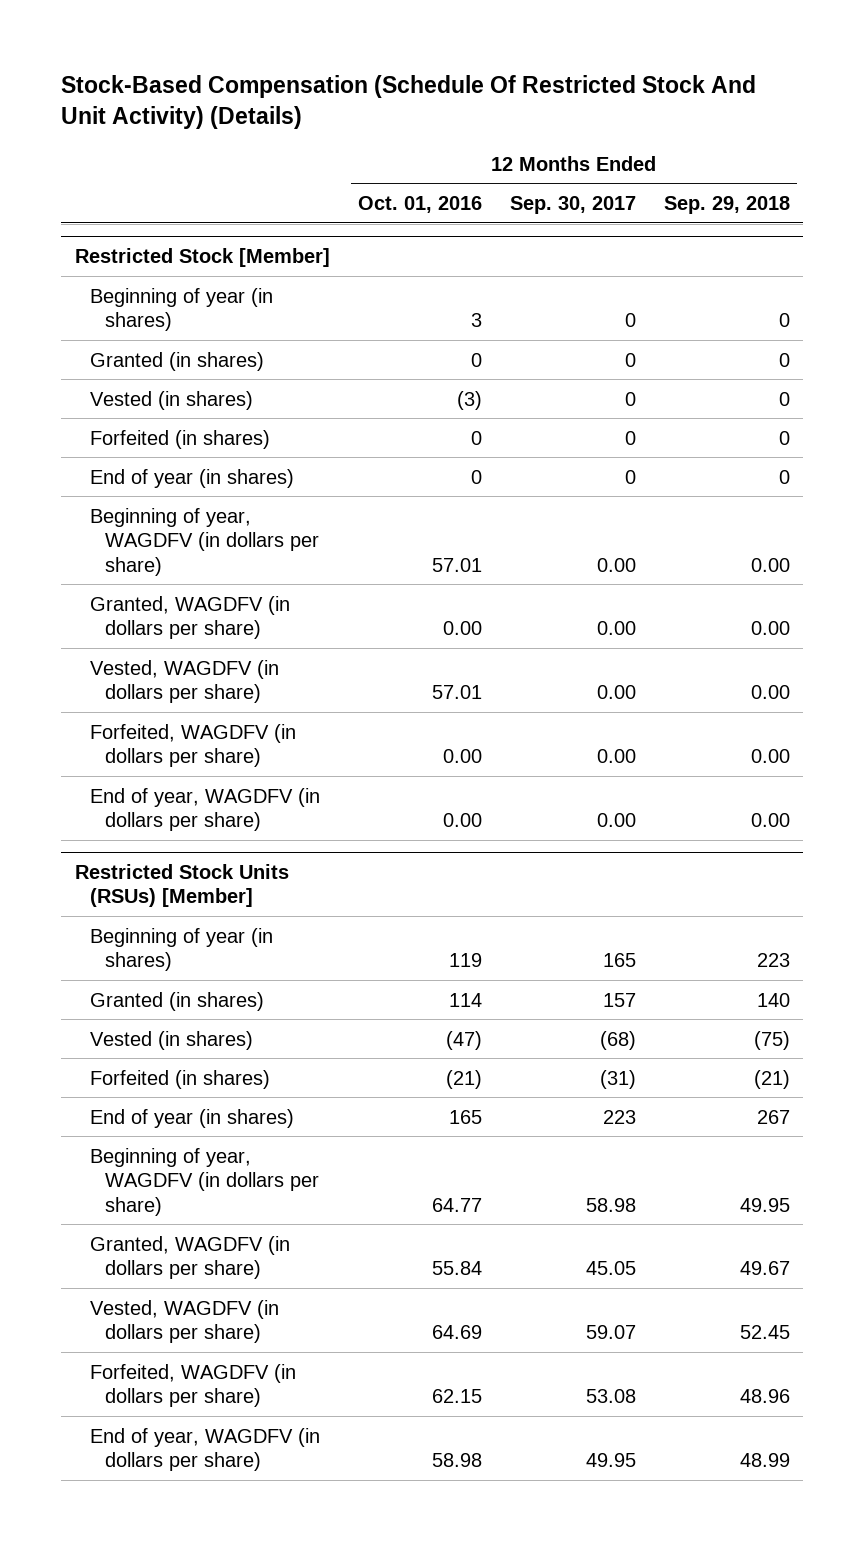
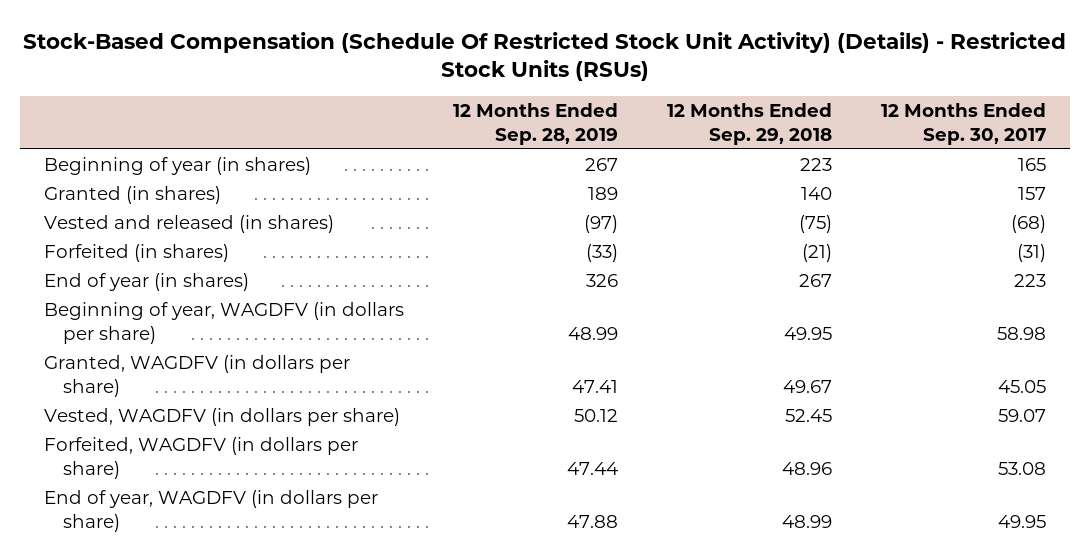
[61,74,757,130] Stock-Based Compensation (Schedule Of Restricted Stock And Unit Activity) (Details) -> [23,31,1067,82] Stock-Based Compensation (Schedule Of Restricted Stock Unit Activity) (Details) - Restricted Stock Units (RSUs)
[358,195,483,213] Oct. 01, 2016 -> none
none -> [453,102,619,145] 12 Months Ended Sep. 28, 2019
[75,247,331,267] Restricted Stock [Member] -> none
[90,287,274,332] Beginning of year (in shares) -> none
[90,351,265,371] Granted (in shares) -> none
[90,390,254,410] Vested (in shares) -> none
[90,429,271,449] Forfeited (in shares) -> none
[90,468,295,488] End of year (in shares) -> none
[90,507,320,576] Beginning of year, WAGDFV (in dollars per share) -> none
[90,595,291,640] Granted, WAGDFV (in dollars per share) -> none
[90,659,280,704] Vested, WAGDFV (in dollars per share) -> none
[90,723,297,768] Forfeited, WAGDFV (in dollars per share) -> none
[90,787,321,832] End of year, WAGDFV (in dollars per share) -> none
[75,863,290,908] Restricted Stock Units (RSUs) [Member] -> none
[90,1030,254,1050] Vested (in shares) -> [44,215,335,234] Vested and released (in shares)

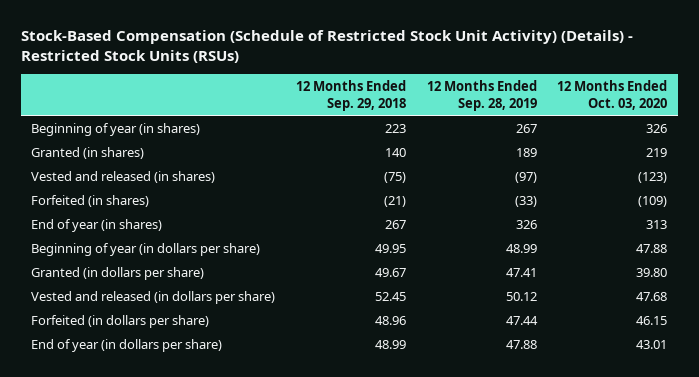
[23,31,1067,82] Stock-Based Compensation (Schedule Of Restricted Stock Unit Activity) (Details) - Restricted Stock Units (RSUs) -> [20,30,633,64] Stock-Based Compensation (Schedule of Restricted Stock Unit Activity) (Details) - Restricted Stock Units (RSUs)
[880,102,1046,145] 12 Months Ended Sep. 30, 2017 -> none
none -> [557,80,668,111] 12 Months Ended Oct. 03, 2020
[44,302,405,344] Beginning of year, WAGDFV (in dollars per share) -> [31,242,261,256] Beginning of year (in dollars per share)
[44,355,351,397] Granted, WAGDFV (in dollars per share) -> [31,266,205,280] Granted (in dollars per share)
[44,408,401,427] Vested, WAGDFV (in dollars per share) -> [31,290,276,304] Vested and released (in dollars per share)
[44,437,359,479] Forfeited, WAGDFV (in dollars per share) -> [31,314,210,328] Forfeited (in dollars per share)
[44,490,379,532] End of year, WAGDFV (in dollars per share) -> [31,338,223,352] End of year (in dollars per share)

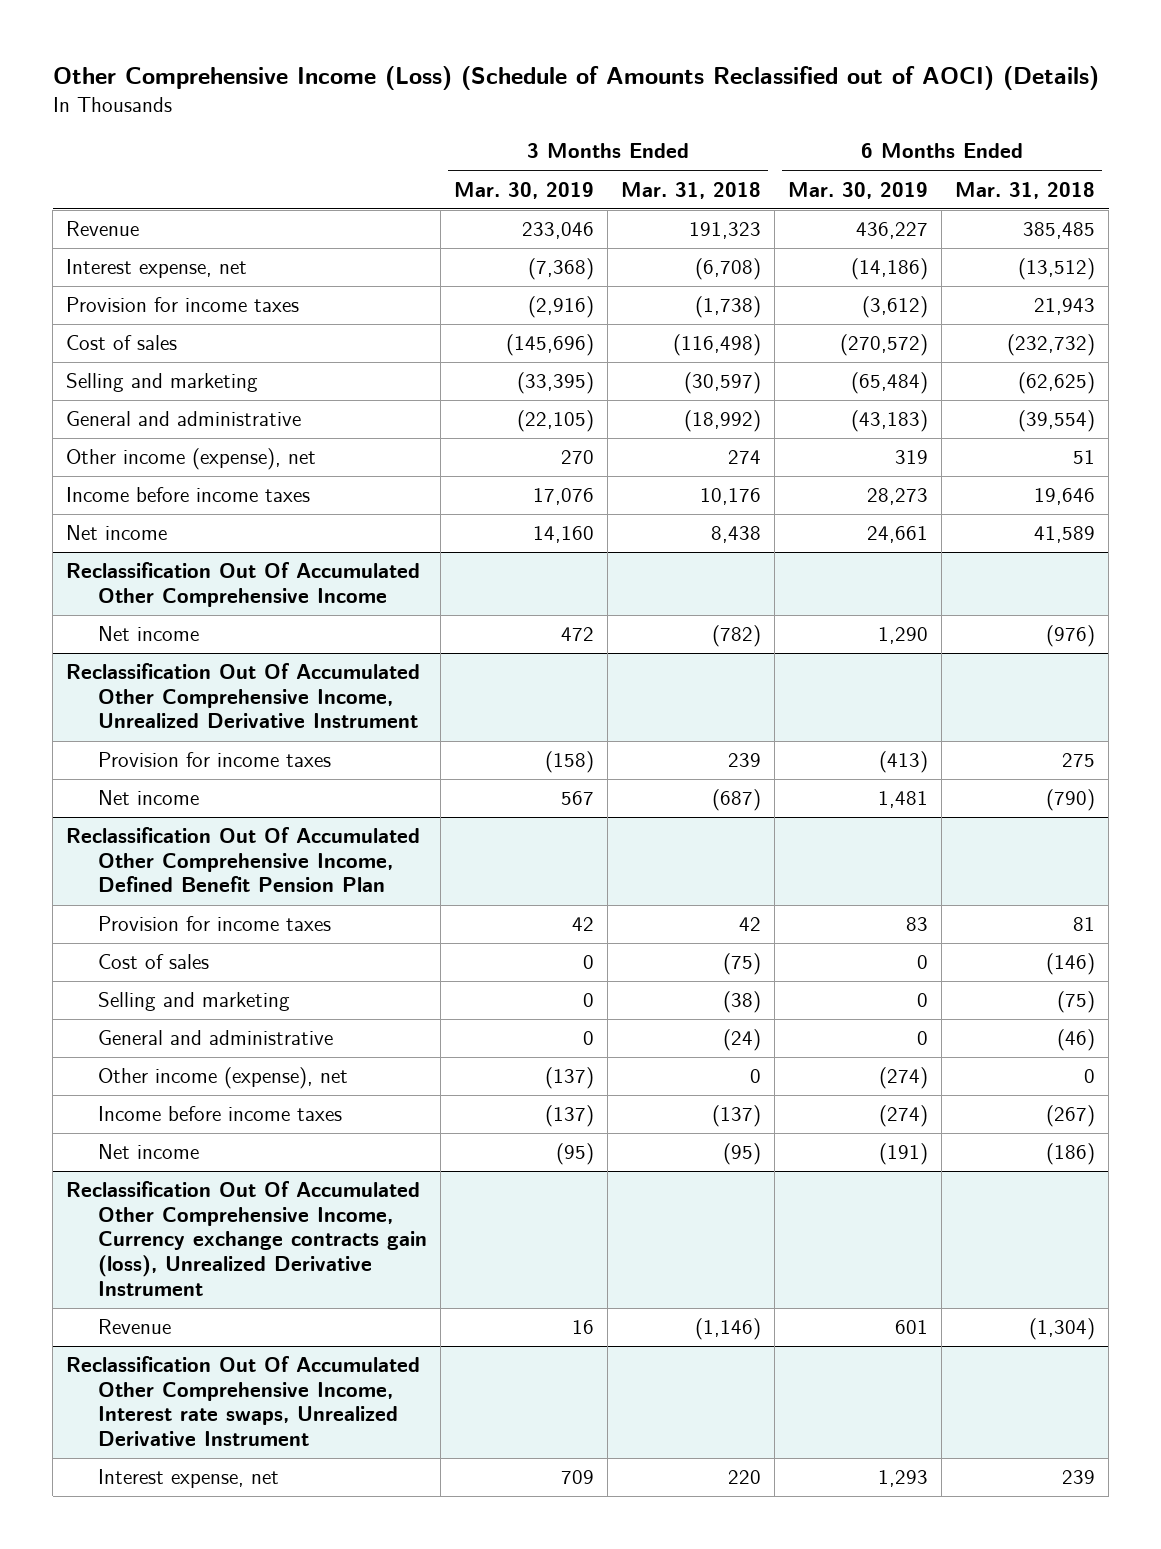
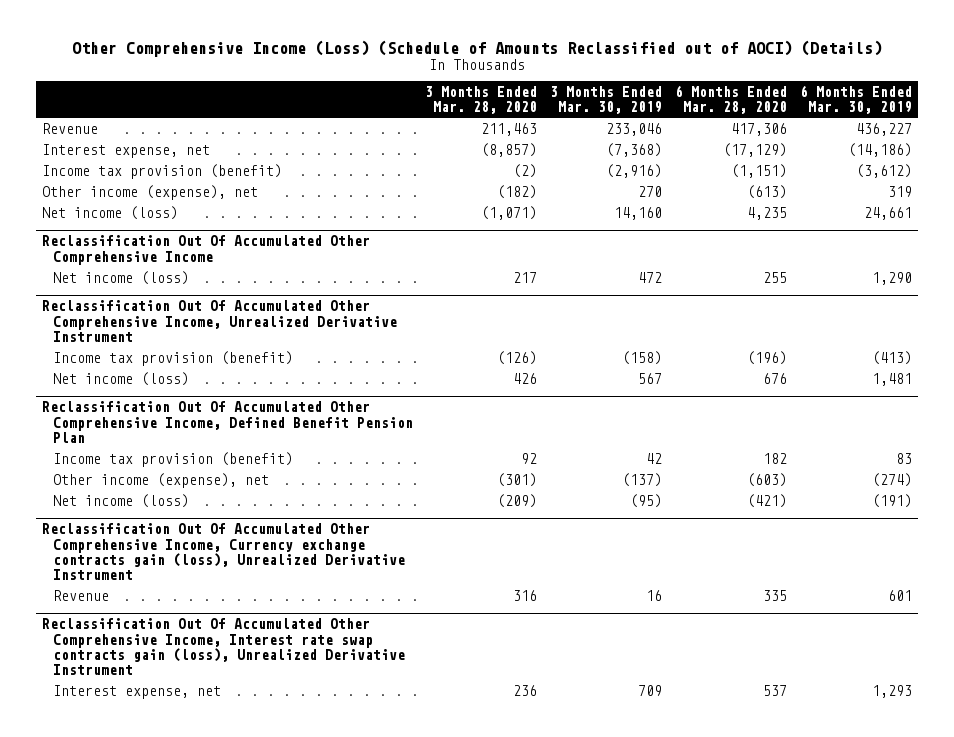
[621,181,762,199] Mar. 31, 2018 -> none
[955,181,1096,199] Mar. 31, 2018 -> none
none -> [425,86,538,115] 3 Months Ended Mar. 28, 2020
none -> [674,85,787,115] 6 Months Ended Mar. 28, 2020
[66,335,178,351] Cost of sales -> none
[66,373,259,393] Selling and marketing -> none
[66,411,302,427] General and administrative -> none
[66,297,300,313] Provision for income taxes -> [42,163,283,179] Income tax provision (benefit)
[66,487,311,503] Income before income taxes -> none
[66,525,168,541] Net income -> [42,205,179,220] Net income (loss)
[98,626,200,642] Net income -> [52,270,189,285] Net income (loss)
[98,752,332,768] Provision for income taxes -> [52,350,293,366] Income tax provision (benefit)
[98,790,200,806] Net income -> [52,371,189,386] Net income (loss)
[98,954,210,970] Cost of sales -> none
[98,992,291,1012] Selling and marketing -> none
[98,1030,334,1046] General and administrative -> none
[98,916,332,932] Provision for income taxes -> [52,451,293,467] Income tax provision (benefit)
[98,1106,343,1122] Income before income taxes -> none
[98,1144,200,1160] Net income -> [52,493,189,508] Net income (loss)
[66,1356,421,1447] Reclassification Out Of Accumulated Other Comprehensive Income, Interest rate swaps, Unrealized Derivative Instrument -> [42,618,405,675] Reclassification Out Of Accumulated Other Comprehensive Income, Interest rate swap contracts gain (loss), Unrealized Derivative Instrument

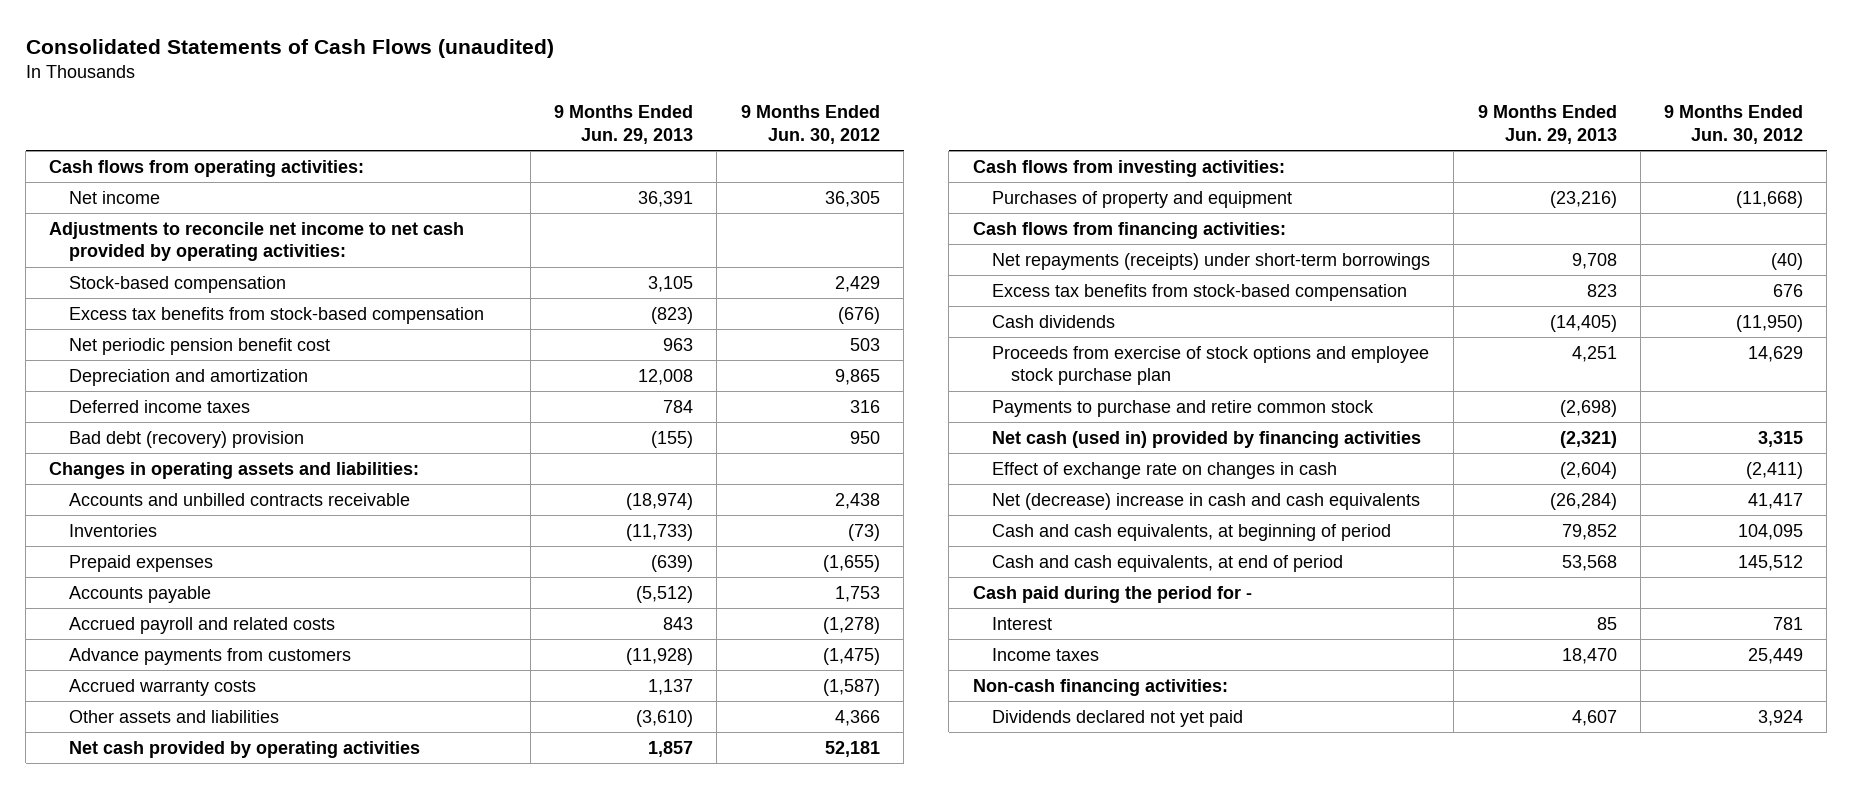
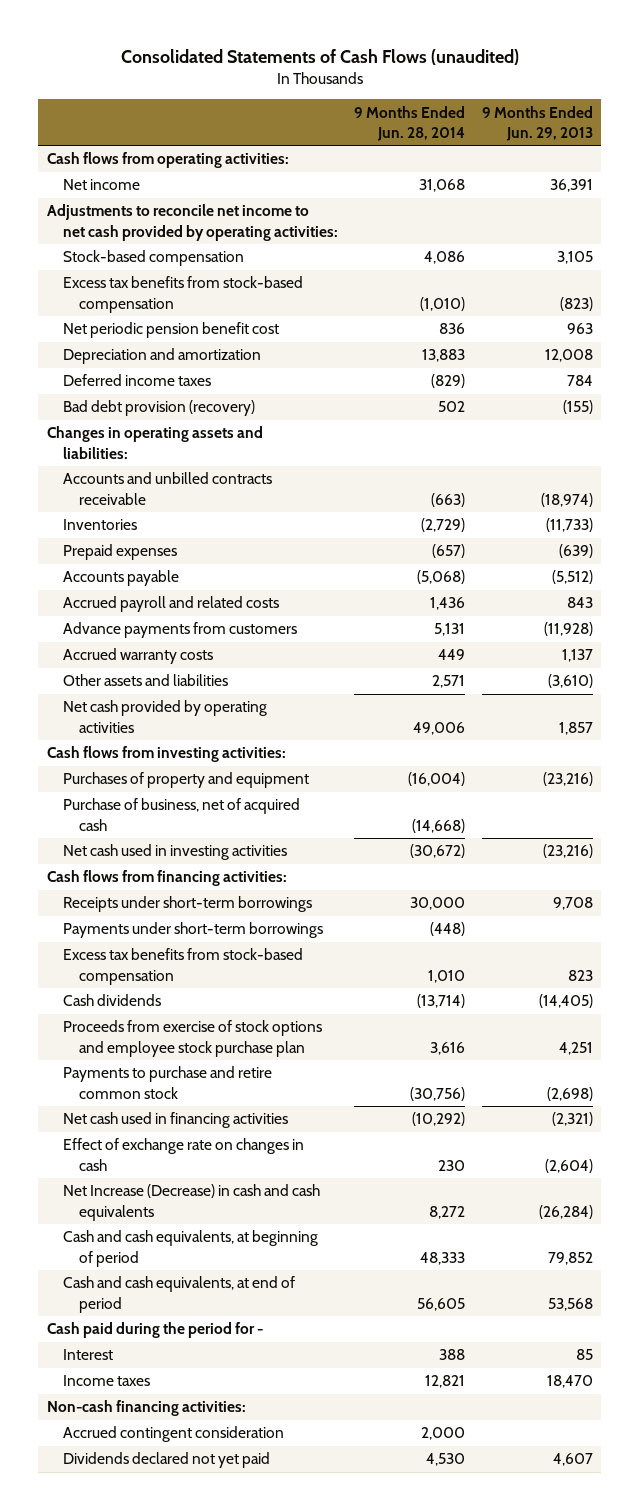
[740,105,880,144] 9 Months Ended Jun. 30, 2012 -> none
none -> [354,105,466,142] 9 Months Ended Jun. 28, 2014
[68,430,304,448] Bad debt (recovery) provision -> [63,400,256,417] Bad debt provision (recovery)
none -> [63,798,301,831] Purchase of business, net of acquired cash
none -> [63,844,288,861] Net cash used in investing activities
[991,252,1430,270] Net repayments (receipts) under short-term borrowings -> [63,896,313,913] Receipts under short-term borrowings
none -> [63,922,324,939] Payments under short-term borrowings
[991,430,1421,448] Net cash (used in) provided by financing activities -> [63,1112,289,1129] Net cash used in financing activities
[991,492,1420,510] Net (decrease) increase in cash and cash equivalents -> [63,1184,321,1221] Net Increase (Decrease) in cash and cash equivalents
none -> [63,1426,285,1443] Accrued contingent consideration

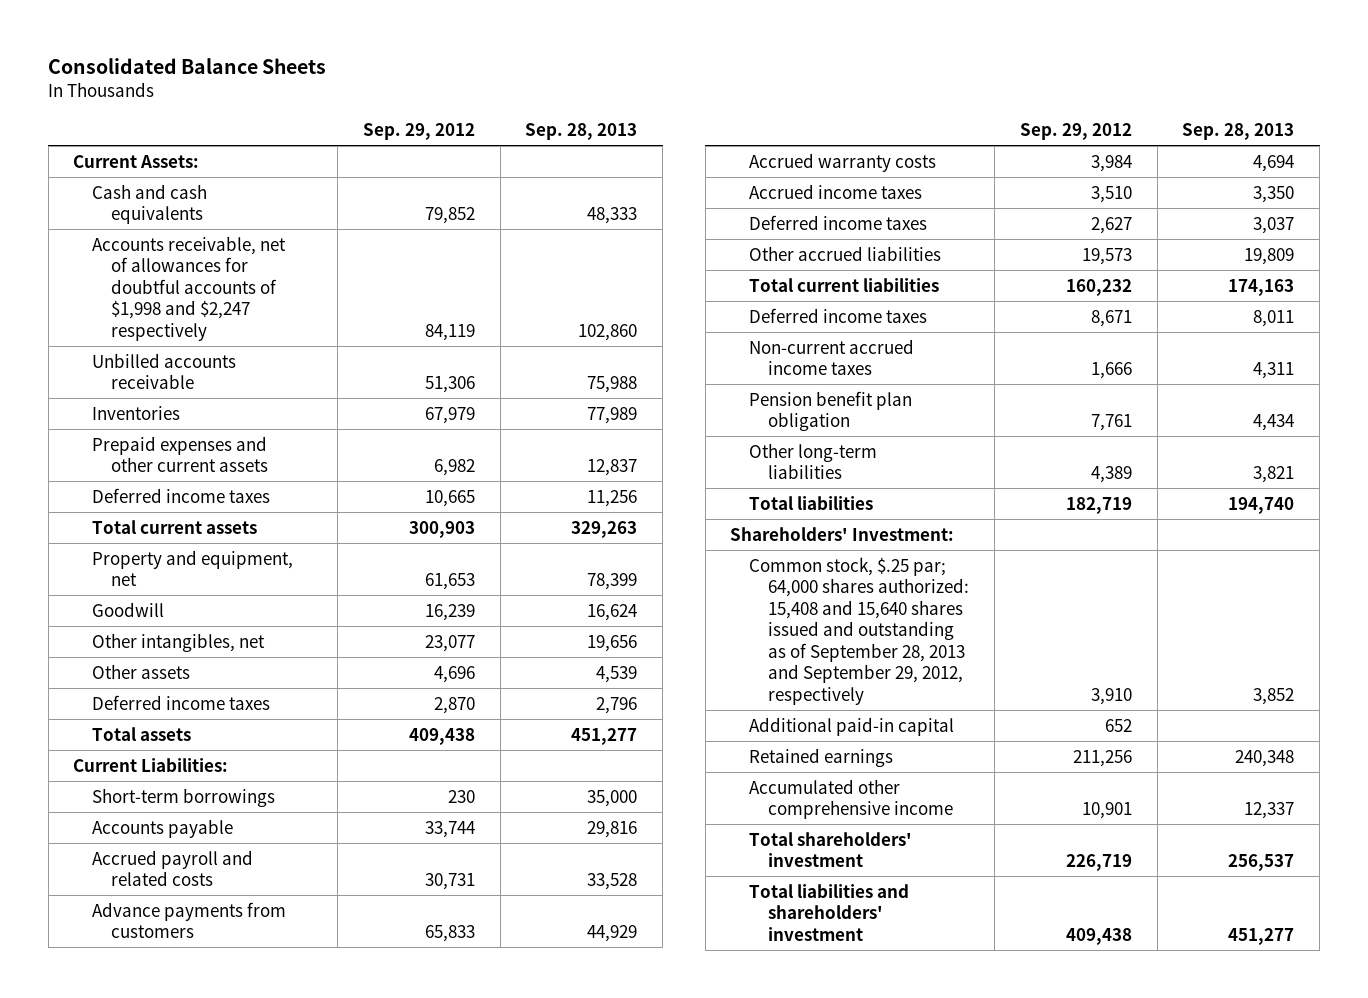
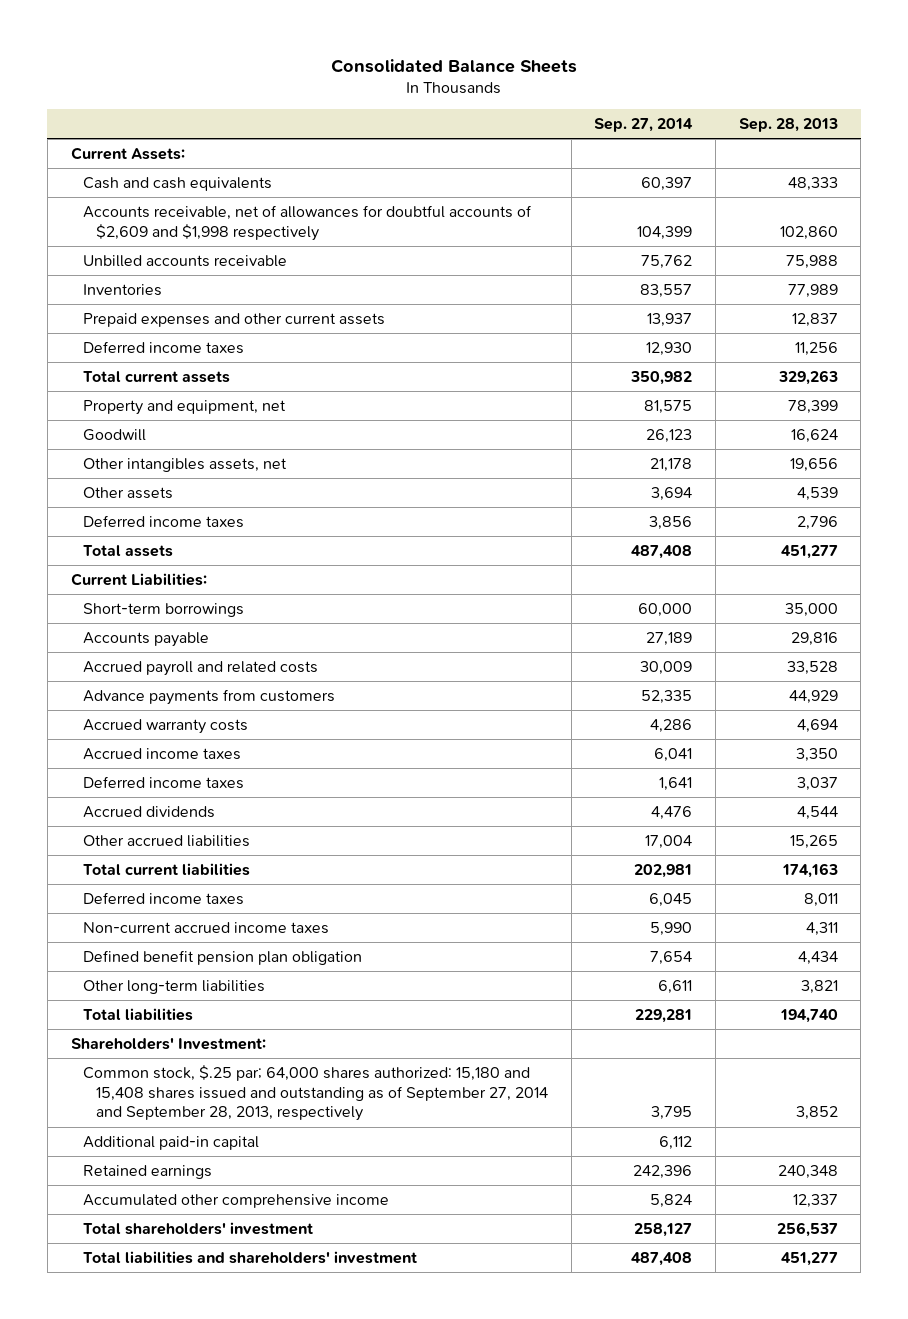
[362,122,475,140] Sep. 29, 2012 -> none
none -> [594,118,694,133] Sep. 27, 2014
[92,235,287,341] Accounts receivable, net of allowances for doubtful accounts of $1,998 and $2,247 respectively -> [83,204,533,241] Accounts receivable, net of allowances for doubtful accounts of $2,609 and $1,998 respectively
[92,632,266,652] Other intangibles, net -> [83,457,288,472] Other intangibles assets, net
none -> [83,805,216,818] Accrued dividends
[1244,247,1295,265] 19,809 -> [789,834,838,849] 15,265
[749,390,913,432] Pension benefit plan obligation -> [83,949,363,965] Defined benefit pension plan obligation
[749,556,970,705] Common stock, $.25 par; 64,000 shares authorized: 15,408 and 15,640 shares issued and outstanding as of September 28, 2013 and September 29, 2012, respectively -> [83,1064,548,1122] Common stock, $.25 par; 64,000 shares authorized: 15,180 and 15,408 shares issued and outstanding as of September 27, 2014 and September 28, 2013, respectively

